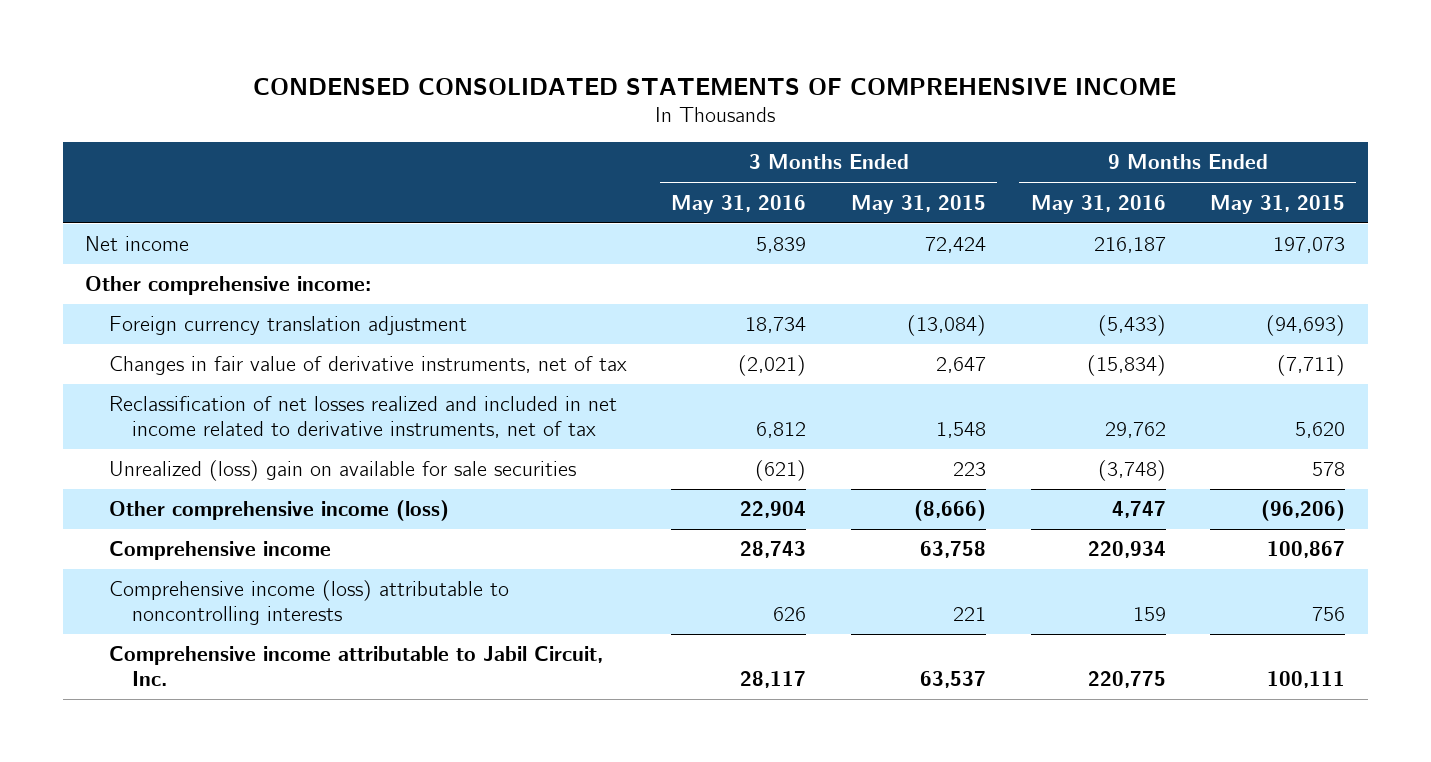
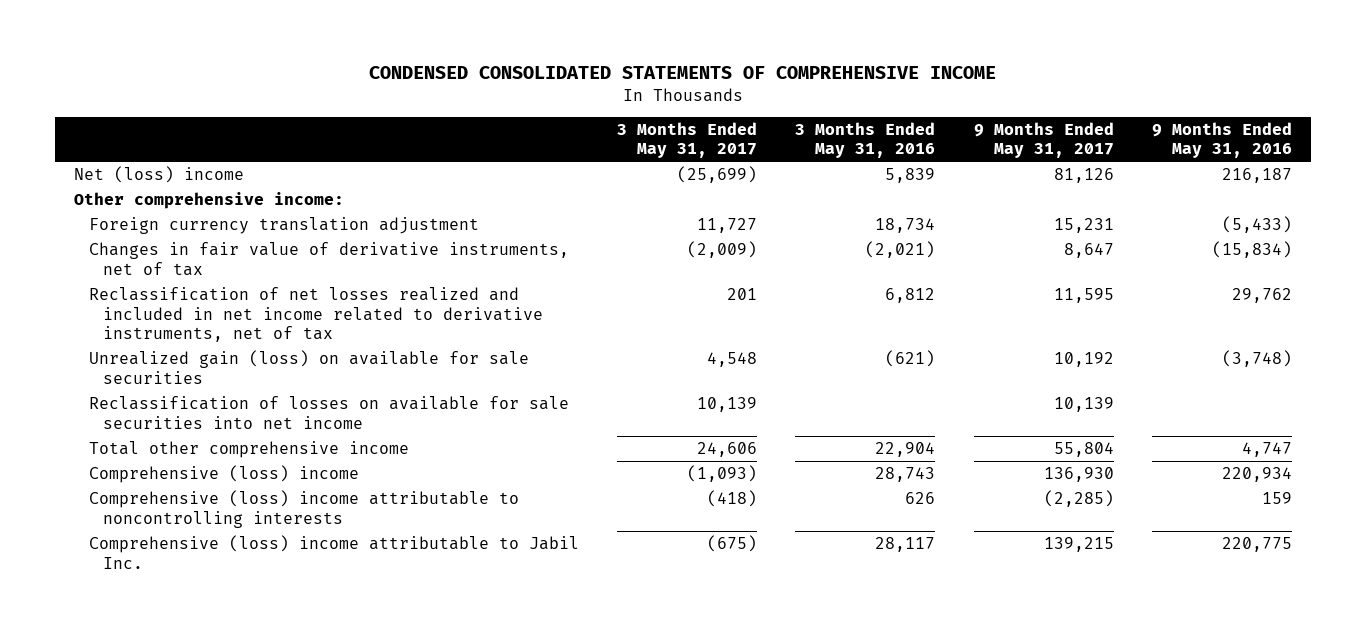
[850,194,986,214] May 31, 2015 -> none
[1210,194,1346,214] May 31, 2015 -> none
none -> [617,121,758,159] 3 Months Ended May 31, 2017
none -> [973,121,1114,159] 9 Months Ended May 31, 2017
[85,236,190,252] Net income -> [74,166,245,184] Net (loss) income
[108,460,576,482] Unrealized (loss) gain on available for sale securities -> [88,350,529,384] Unrealized gain (loss) on available for sale securities
none -> [88,396,569,429] Reclassification of losses on available for sale securities into net income
[108,500,449,522] Other comprehensive income (loss) -> [88,441,409,459] Total other comprehensive income
[108,541,331,561] Comprehensive income -> [88,465,359,484] Comprehensive (loss) income
[108,580,509,625] Comprehensive income (loss) attributable to noncontrolling interests -> [88,490,519,528] Comprehensive (loss) income attributable to noncontrolling interests
[108,646,603,686] Comprehensive income attributable to Jabil Circuit, Inc. -> [88,535,579,569] Comprehensive (loss) income attributable to Jabil Inc.

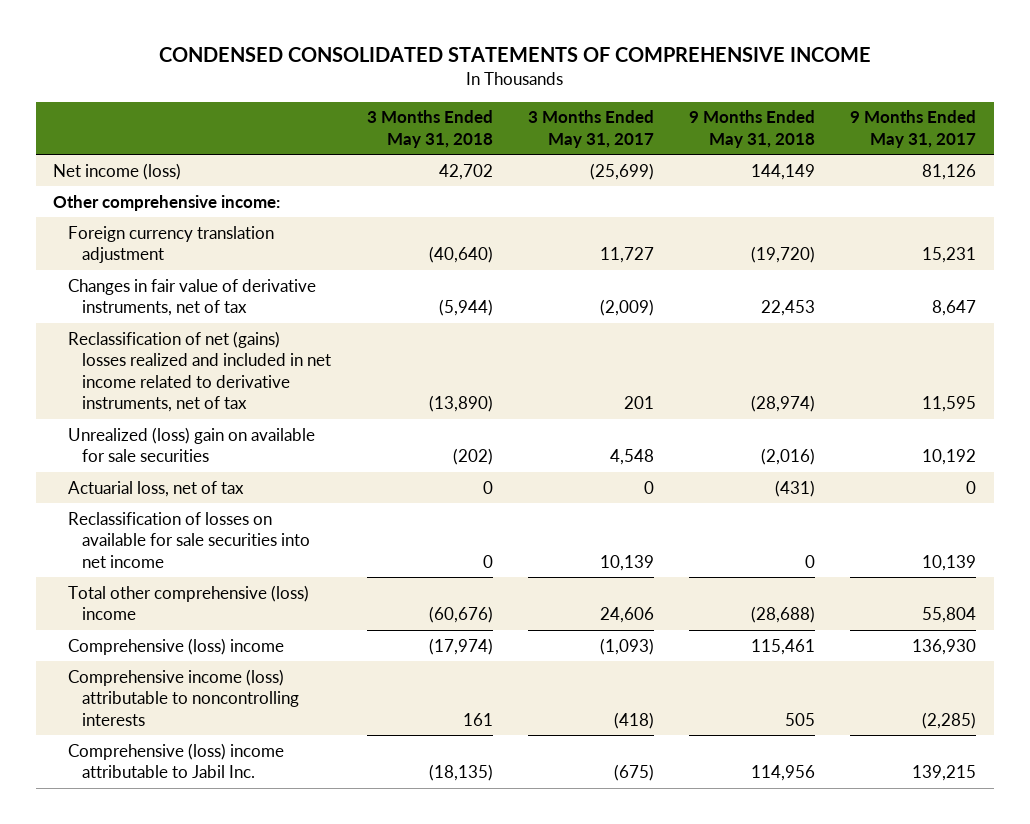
[795,121,936,159] 3 Months Ended May 31, 2016 -> none
[1151,121,1292,159] 9 Months Ended May 31, 2016 -> none
none -> [366,110,493,149] 3 Months Ended May 31, 2018
none -> [689,110,816,149] 9 Months Ended May 31, 2018
[74,166,245,184] Net (loss) income -> [53,162,182,180] Net income (loss)
[88,287,544,343] Reclassification of net losses realized and included in net income related to derivative instruments, net of tax -> [67,330,332,413] Reclassification of net (gains) losses realized and included in net income related to derivative instruments, net of tax
[88,350,529,384] Unrealized gain (loss) on available for sale securities -> [67,426,315,463] Unrealized (loss) gain on available for sale securities
none -> [67,480,244,497] Actuarial loss, net of tax
[88,441,409,459] Total other comprehensive income -> [67,584,309,621] Total other comprehensive (loss) income
[88,490,519,528] Comprehensive (loss) income attributable to noncontrolling interests -> [67,668,300,726] Comprehensive income (loss) attributable to noncontrolling interests

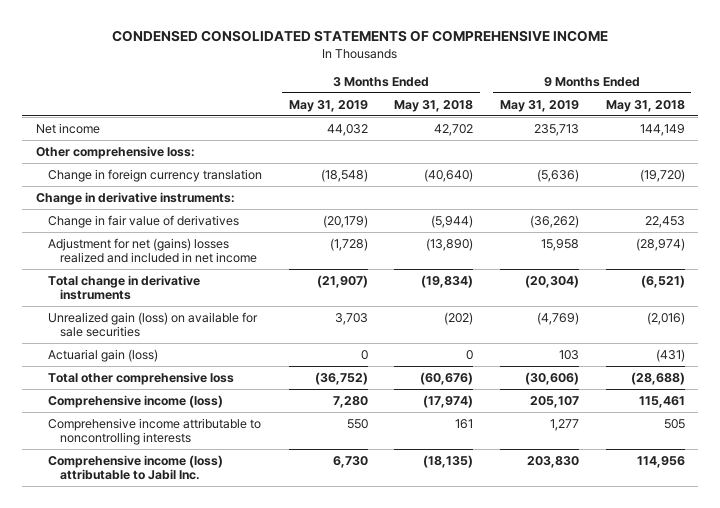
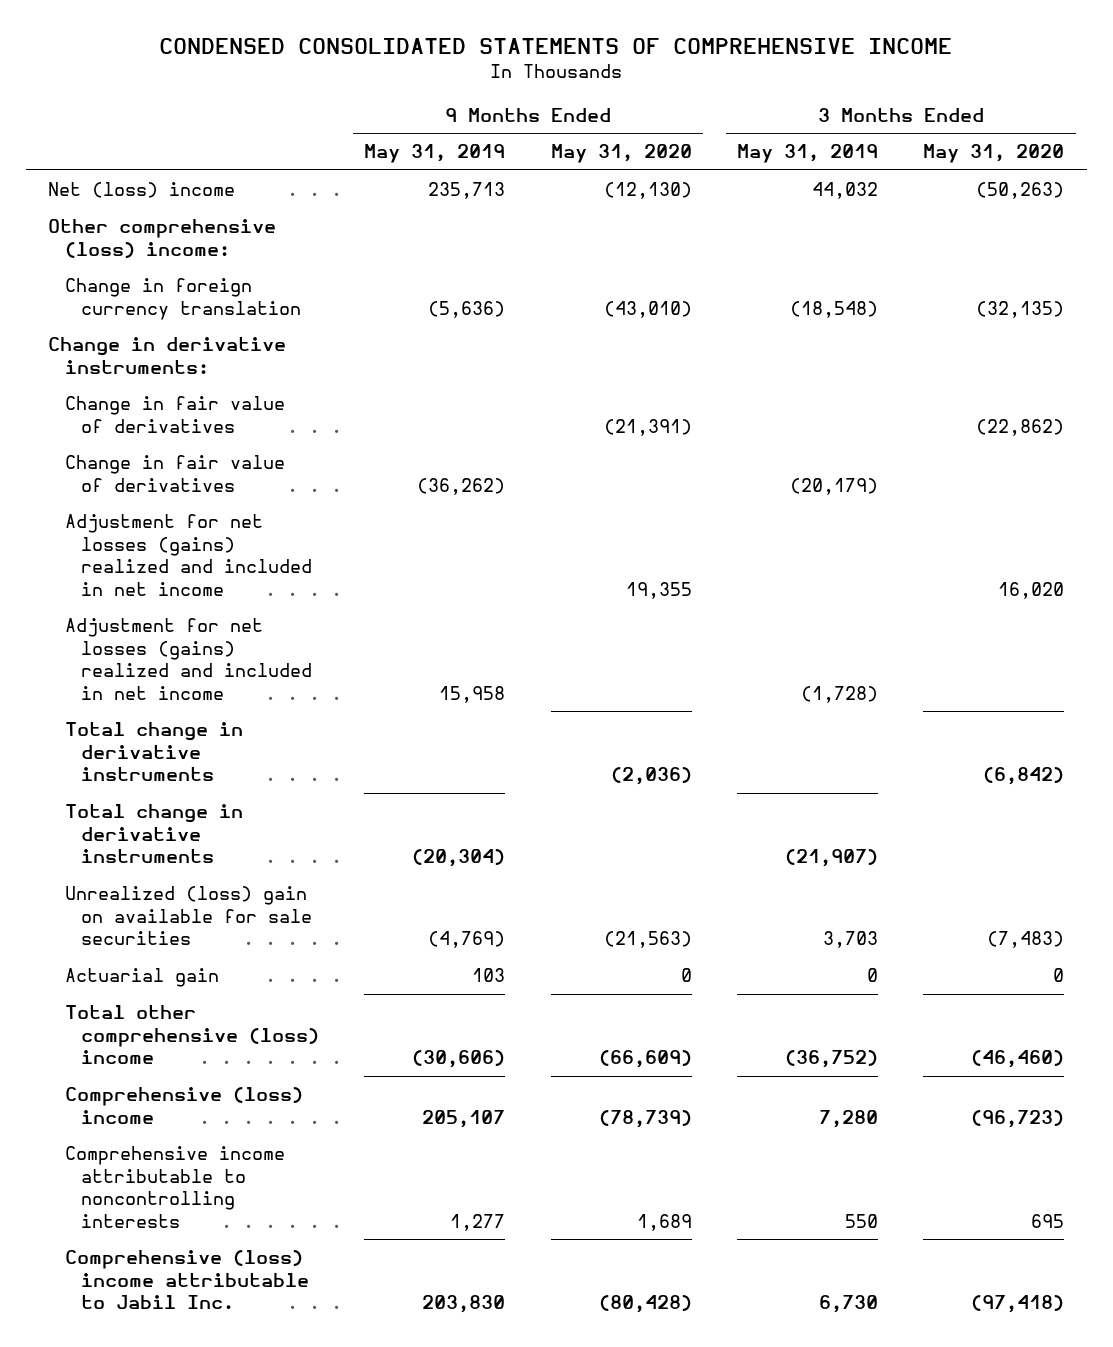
[394,99,474,112] May 31, 2018 -> none
[605,99,685,112] May 31, 2018 -> none
none -> [550,144,692,164] May 31, 2020
none -> [923,144,1065,164] May 31, 2020
[35,122,100,134] Net income -> [48,182,236,199] Net (loss) income
[35,145,195,159] Other comprehensive loss: -> [48,219,277,258] Other comprehensive (loss) income:
none -> [64,396,285,433] Change in fair value of derivatives
none -> [64,514,313,596] Adjustment for net losses (gains) realized and included in net income
[47,237,258,264] Adjustment for net (gains) losses realized and included in net income -> [64,618,313,700] Adjustment for net losses (gains) realized and included in net income
none -> [64,722,243,782] Total change in derivative instruments
[47,311,258,338] Unrealized gain (loss) on available for sale securities -> [64,886,313,946] Unrealized (loss) gain on available for sale securities
[47,348,158,362] Actuarial gain (loss) -> [64,968,219,988] Actuarial gain
[47,371,234,385] Total other comprehensive loss -> [64,1005,320,1065] Total other comprehensive (loss) income
[47,394,223,408] Comprehensive income (loss) -> [64,1087,303,1124] Comprehensive (loss) income
[47,454,223,481] Comprehensive income (loss) attributable to Jabil Inc. -> [64,1250,310,1310] Comprehensive (loss) income attributable to Jabil Inc.

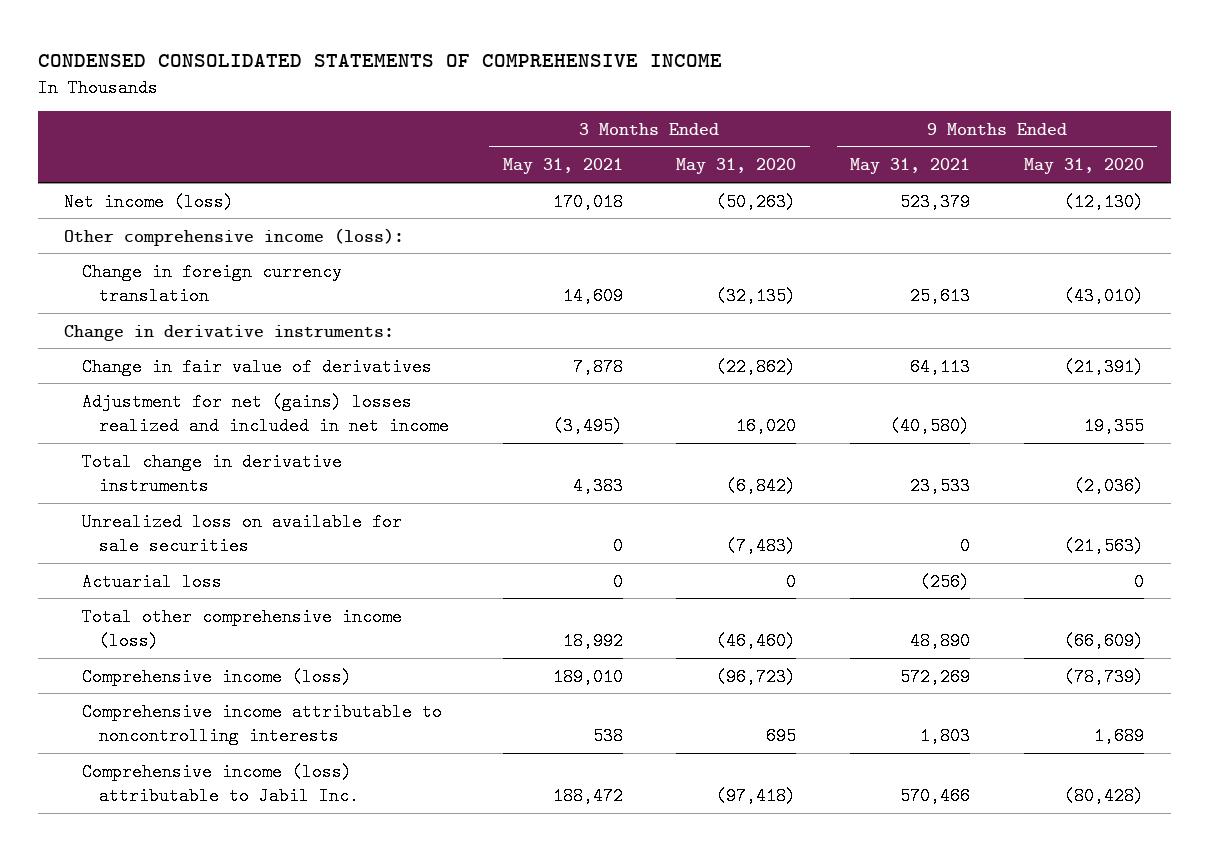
[364,144,506,164] May 31, 2019 -> none
[736,144,878,164] May 31, 2019 -> none
none -> [502,158,623,175] May 31, 2021
none -> [850,158,971,175] May 31, 2021
[48,182,236,199] Net (loss) income -> [64,192,235,211] Net income (loss)
[48,219,277,258] Other comprehensive (loss) income: -> [64,227,405,246] Other comprehensive income (loss):
[64,455,285,492] Change in fair value of derivatives -> none
[64,618,313,700] Adjustment for net losses (gains) realized and included in net income -> none
[64,514,313,596] Adjustment for net losses (gains) realized and included in net income -> [81,392,449,436] Adjustment for net (gains) losses realized and included in net income
[64,804,243,864] Total change in derivative instruments -> none
[64,886,313,946] Unrealized (loss) gain on available for sale securities -> [81,512,402,556] Unrealized loss on available for sale securities
[64,968,219,988] Actuarial gain -> [81,572,222,591] Actuarial loss
[64,1005,320,1065] Total other comprehensive (loss) income -> [81,607,402,651] Total other comprehensive income (loss)
[64,1087,303,1124] Comprehensive (loss) income -> [81,667,352,686] Comprehensive income (loss)
[64,1250,310,1310] Comprehensive (loss) income attributable to Jabil Inc. -> [81,762,359,806] Comprehensive income (loss) attributable to Jabil Inc.

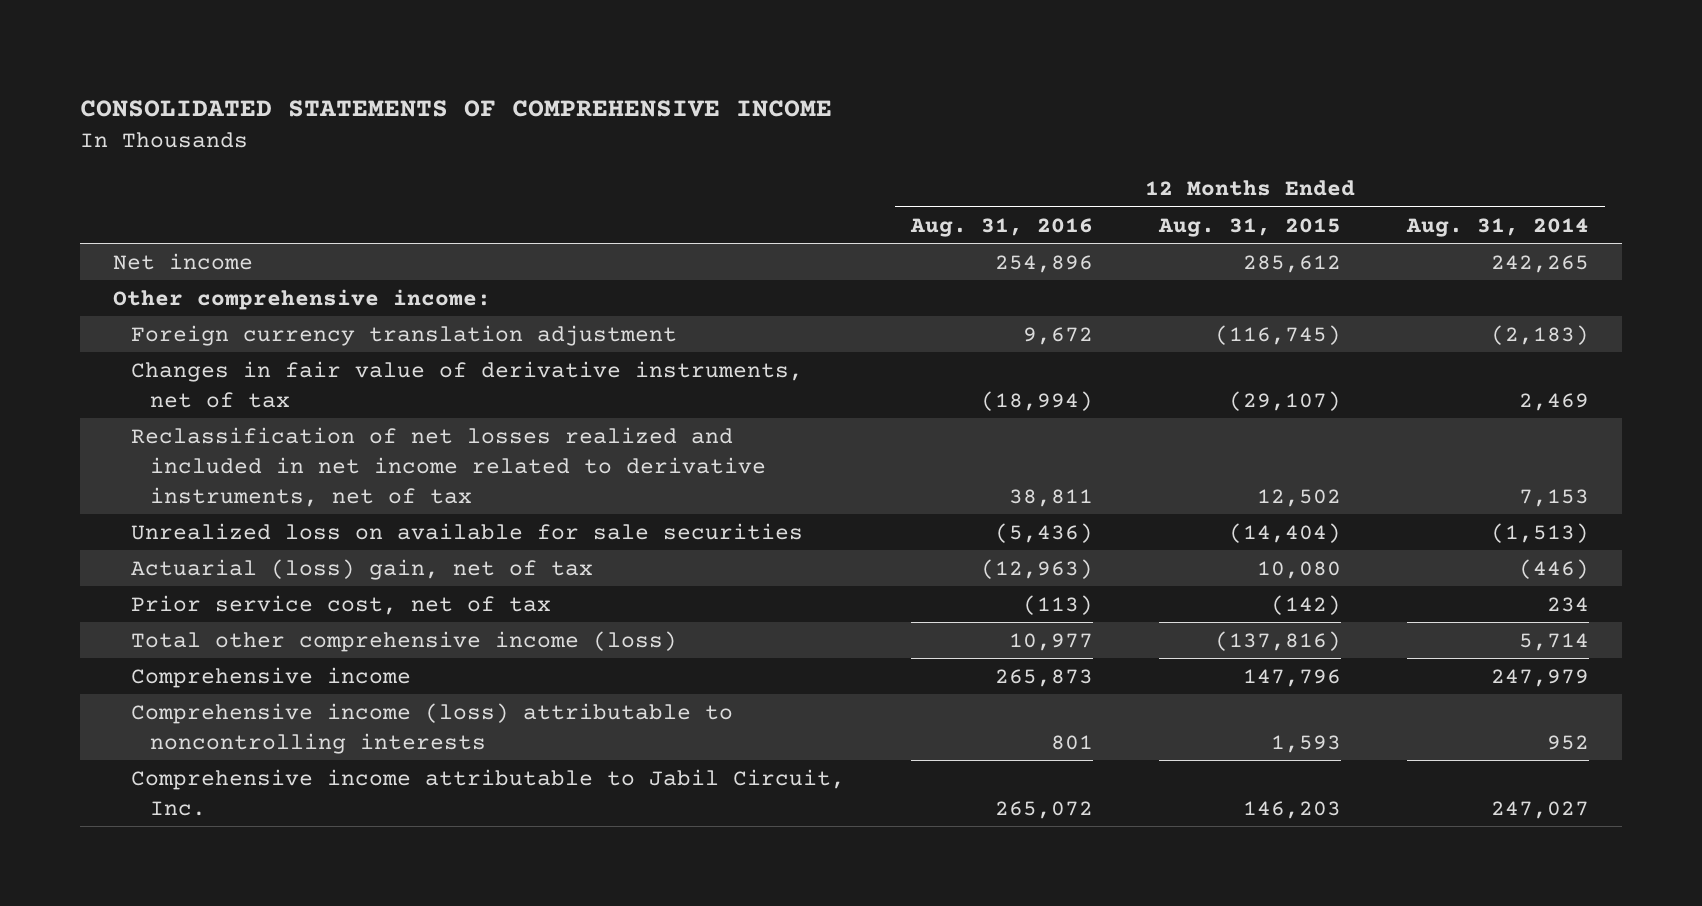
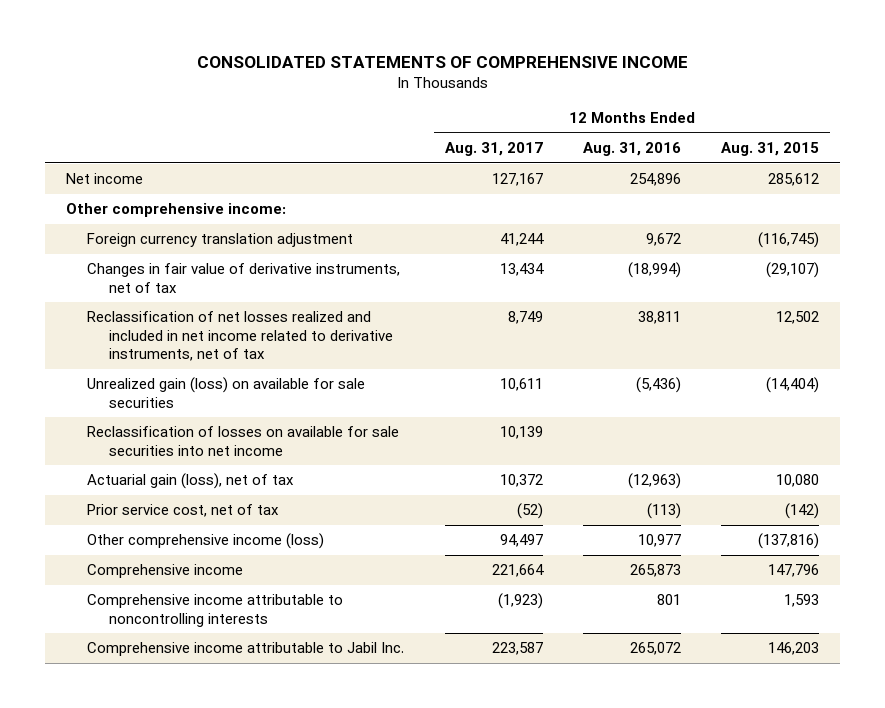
[1405,217,1589,237] Aug. 31, 2014 -> none
none -> [444,142,543,157] Aug. 31, 2017
[131,522,804,540] Unrealized loss on available for sale securities -> [87,377,366,408] Unrealized gain (loss) on available for sale securities
none -> [87,426,400,456] Reclassification of losses on available for sale securities into net income
[131,558,594,580] Actuarial (loss) gain, net of tax -> [87,473,295,490] Actuarial gain (loss), net of tax
[131,630,678,652] Total other comprehensive income (loss) -> [87,533,325,550] Other comprehensive income (loss)
[131,702,734,754] Comprehensive income (loss) attributable to noncontrolling interests -> [87,594,344,627] Comprehensive income attributable to noncontrolling interests
[131,768,846,816] Comprehensive income attributable to Jabil Circuit, Inc. -> [87,642,405,657] Comprehensive income attributable to Jabil Inc.

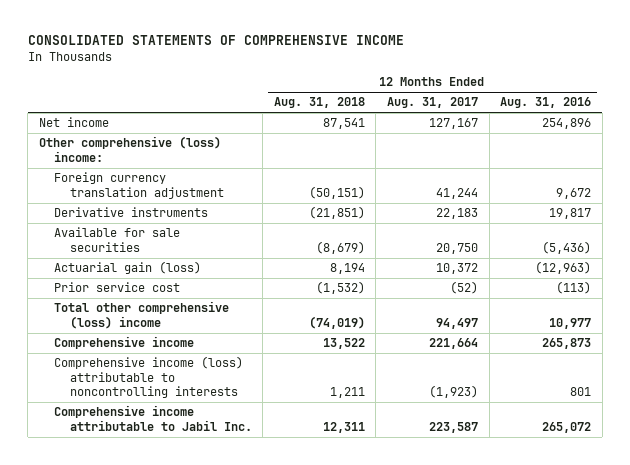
[721,142,820,157] Aug. 31, 2015 -> none
none -> [273,97,365,109] Aug. 31, 2018
[65,203,286,218] Other comprehensive income: -> [38,136,221,162] Other comprehensive (loss) income:
[87,311,393,362] Reclassification of net losses realized and included in net income related to derivative instruments, net of tax -> none
[87,426,400,456] Reclassification of losses on available for sale securities into net income -> none
[87,263,401,293] Changes in fair value of derivative instruments, net of tax -> [54,207,209,218] Derivative instruments
[499,263,544,277] 13,434 -> [435,208,478,220] 22,183
[627,262,681,279] (18,994) -> [549,208,592,220] 19,817
[87,377,366,408] Unrealized gain (loss) on available for sale securities -> [54,227,181,252] Available for sale securities
[499,378,543,392] 10,611 -> [435,242,478,254] 20,750
[87,473,295,490] Actuarial gain (loss), net of tax -> [54,261,202,275] Actuarial gain (loss)
[87,504,280,518] Prior service cost, net of tax -> [54,282,181,293] Prior service cost
[87,533,325,550] Other comprehensive income (loss) -> [54,301,230,329] Total other comprehensive (loss) income
[87,594,344,627] Comprehensive income attributable to noncontrolling interests -> [54,356,244,399] Comprehensive income (loss) attributable to noncontrolling interests

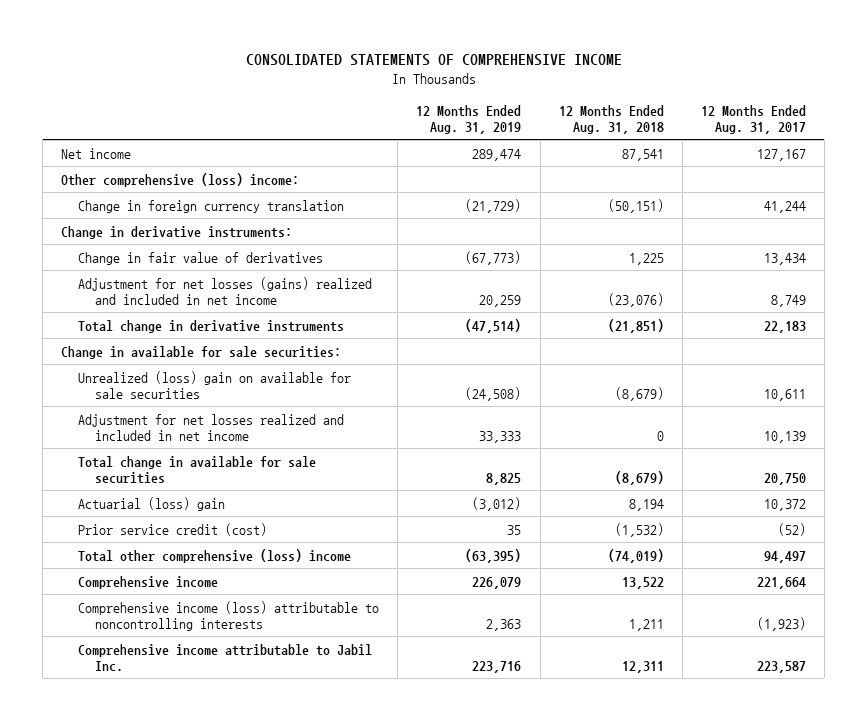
[500,97,592,109] Aug. 31, 2016 -> none
none -> [416,104,522,134] 12 Months Ended Aug. 31, 2019
[54,172,224,199] Foreign currency translation adjustment -> [78,199,345,213] Change in foreign currency translation
none -> [61,225,293,239] Change in derivative instruments:
none -> [78,251,324,265] Change in fair value of derivatives
none -> [78,276,373,305] Adjustment for net losses (gains) realized and included in net income
[54,207,209,218] Derivative instruments -> [78,319,345,333] Total change in derivative instruments
none -> [61,345,342,359] Change in available for sale securities:
none -> [78,370,352,399] Unrealized (loss) gain on available for sale securities
none -> [78,413,345,441] Adjustment for net losses realized and included in net income
[54,227,181,252] Available for sale securities -> [78,455,317,484] Total change in available for sale securities
[54,261,202,275] Actuarial gain (loss) -> [78,496,226,511] Actuarial (loss) gain
[54,282,181,293] Prior service cost -> [78,522,268,536] Prior service credit (cost)

